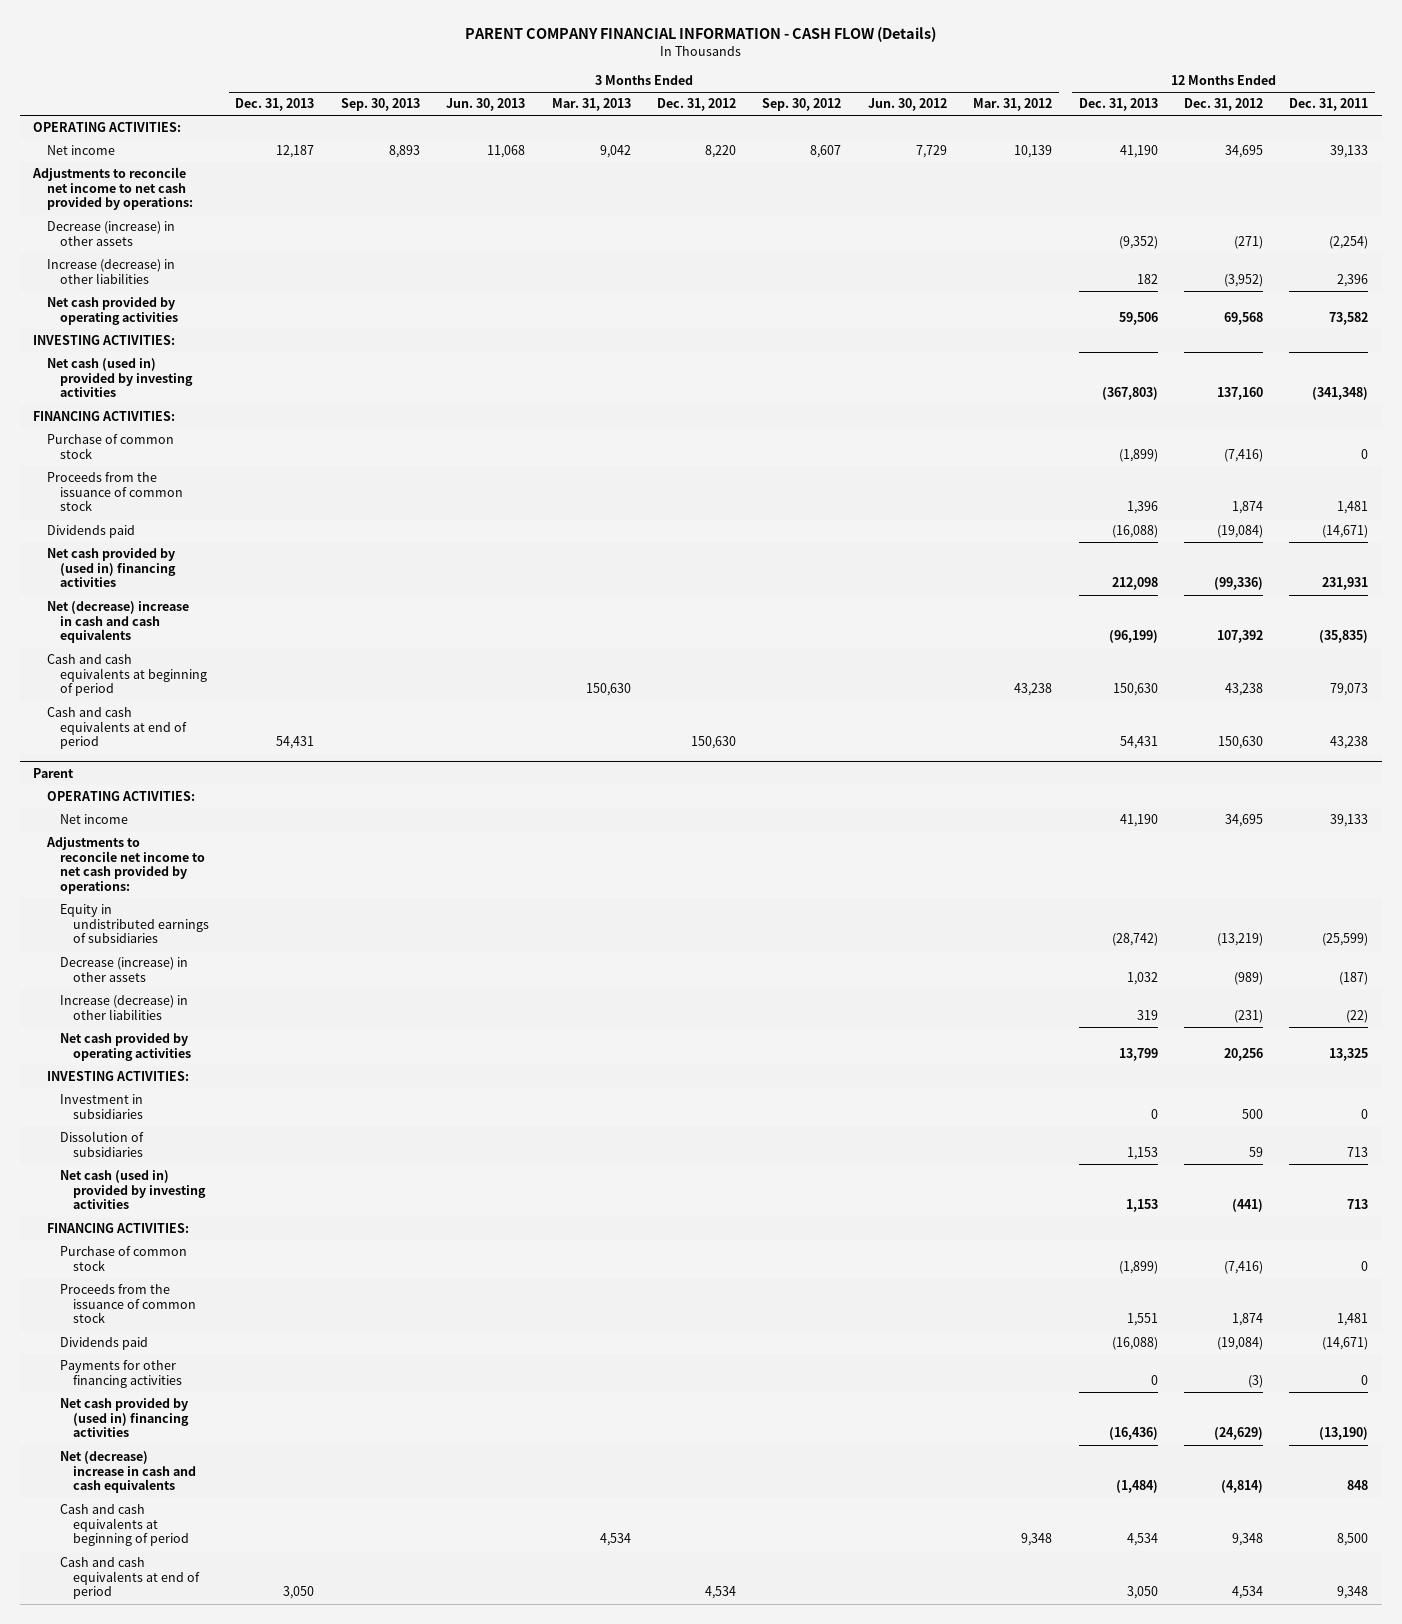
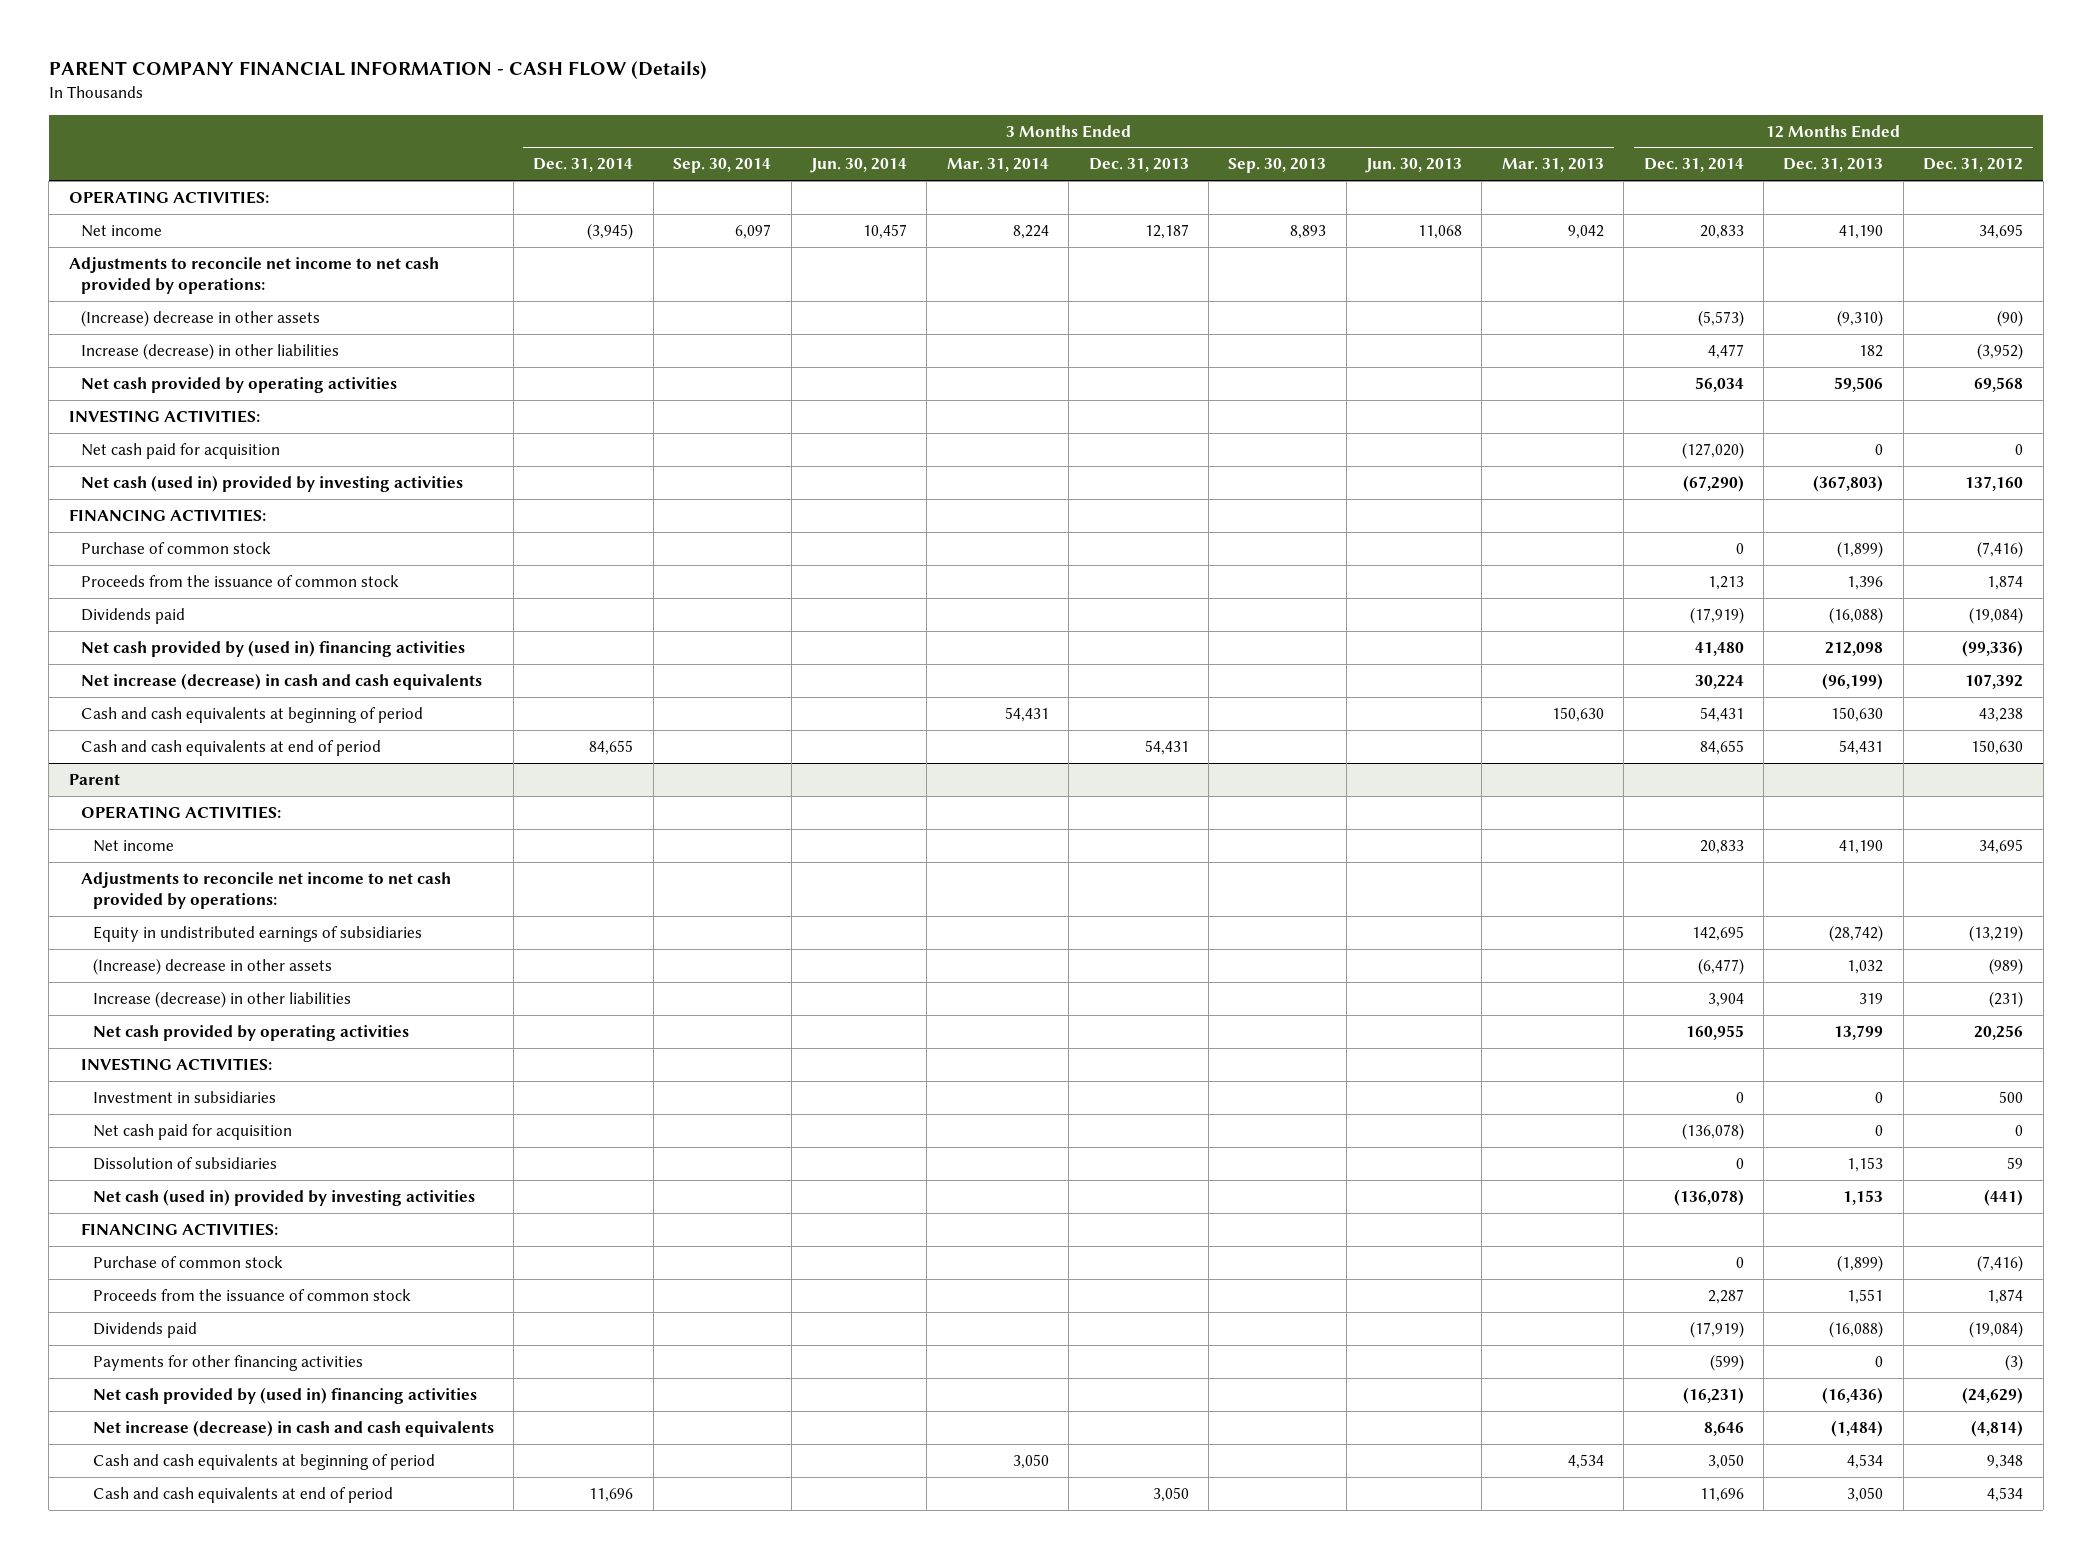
[657,98,737,112] Dec. 31, 2012 -> none
[762,98,842,112] Sep. 30, 2012 -> none
[867,98,947,112] Jun. 30, 2012 -> none
[973,98,1053,112] Mar. 31, 2012 -> none
[1289,98,1369,112] Dec. 31, 2011 -> none
none -> [533,158,634,173] Dec. 31, 2014
none -> [673,158,772,174] Sep. 30, 2014
none -> [809,158,907,174] Jun. 30, 2014
none -> [946,158,1049,173] Mar. 31, 2014
none -> [1643,158,1744,173] Dec. 31, 2014
[46,221,175,246] Decrease (increase) in other assets -> [80,309,320,327] (Increase) decrease in other assets
[1118,235,1158,249] (9,352) -> [1837,309,1884,327] (9,310)
[1234,235,1264,249] (271) -> [1997,309,2024,327] (90)
none -> [80,442,280,459] Net cash paid for acquisition
[46,601,189,644] Net (decrease) increase in cash and cash equivalents -> [80,672,482,690] Net increase (decrease) in cash and cash equivalents
[59,957,188,982] Decrease (increase) in other assets -> [92,957,332,975] (Increase) decrease in other assets
none -> [92,1123,292,1140] Net cash paid for acquisition
[59,1451,197,1494] Net (decrease) increase in cash and cash equivalents -> [92,1419,494,1437] Net increase (decrease) in cash and cash equivalents

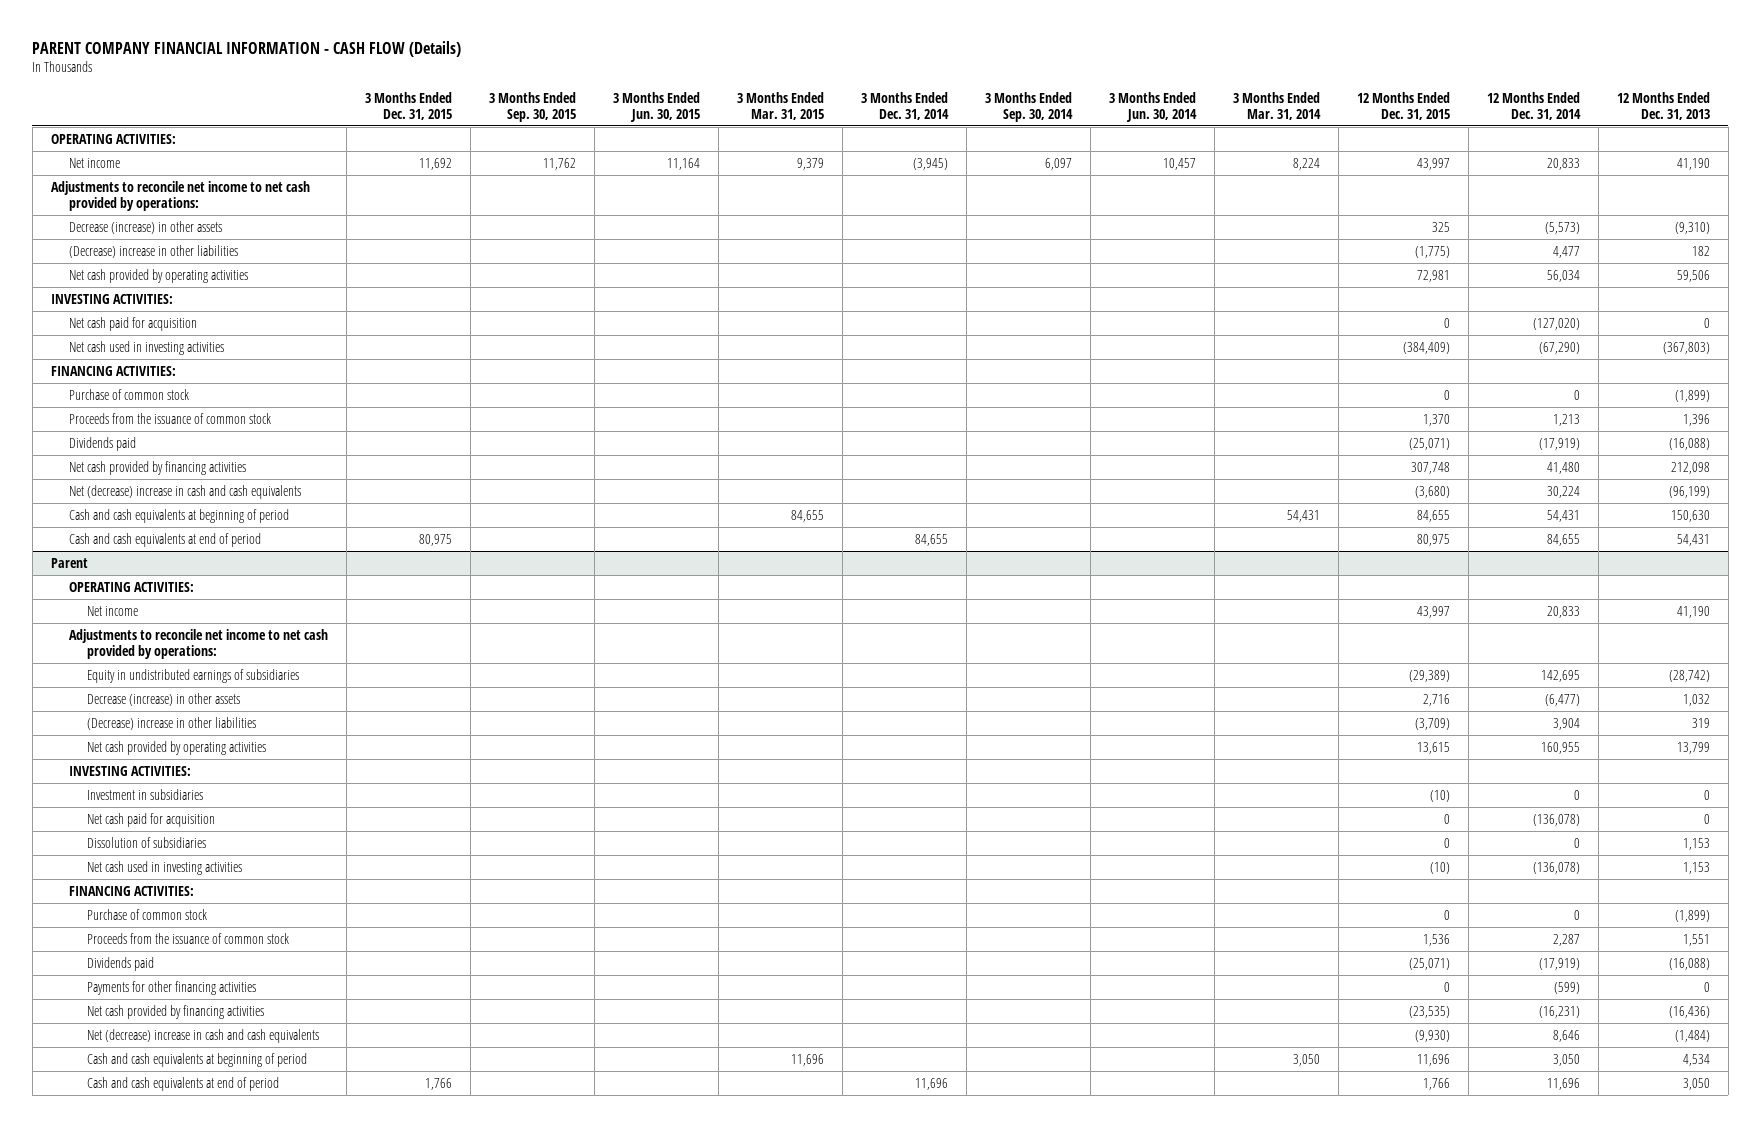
[1088,158,1189,173] Dec. 31, 2013 -> none
[1228,158,1327,174] Sep. 30, 2013 -> none
[1365,158,1463,174] Jun. 30, 2013 -> none
[1501,158,1604,173] Mar. 31, 2013 -> none
[1923,158,2024,173] Dec. 31, 2012 -> none
none -> [364,91,452,120] 3 Months Ended Dec. 31, 2015
none -> [488,91,576,122] 3 Months Ended Sep. 30, 2015
none -> [612,91,700,122] 3 Months Ended Jun. 30, 2015
none -> [736,91,824,120] 3 Months Ended Mar. 31, 2015
none -> [1356,91,1450,120] 12 Months Ended Dec. 31, 2015
[80,309,320,327] (Increase) decrease in other assets -> [68,220,222,234] Decrease (increase) in other assets
[80,342,339,360] Increase (decrease) in other liabilities -> [68,244,238,258] (Decrease) increase in other liabilities
[80,474,463,492] Net cash (used in) provided by investing activities -> [68,340,224,355] Net cash used in investing activities
[80,639,465,657] Net cash provided by (used in) financing activities -> [68,460,246,475] Net cash provided by financing activities
[80,672,482,690] Net increase (decrease) in cash and cash equivalents -> [68,484,301,499] Net (decrease) increase in cash and cash equivalents
[92,957,332,975] (Increase) decrease in other assets -> [86,692,240,706] Decrease (increase) in other assets
[92,990,351,1008] Increase (decrease) in other liabilities -> [86,716,256,730] (Decrease) increase in other liabilities
[92,1188,475,1206] Net cash (used in) provided by investing activities -> [86,860,242,875] Net cash used in investing activities
[92,1386,477,1404] Net cash provided by (used in) financing activities -> [86,1004,264,1019] Net cash provided by financing activities
[92,1419,494,1437] Net increase (decrease) in cash and cash equivalents -> [86,1028,319,1043] Net (decrease) increase in cash and cash equivalents

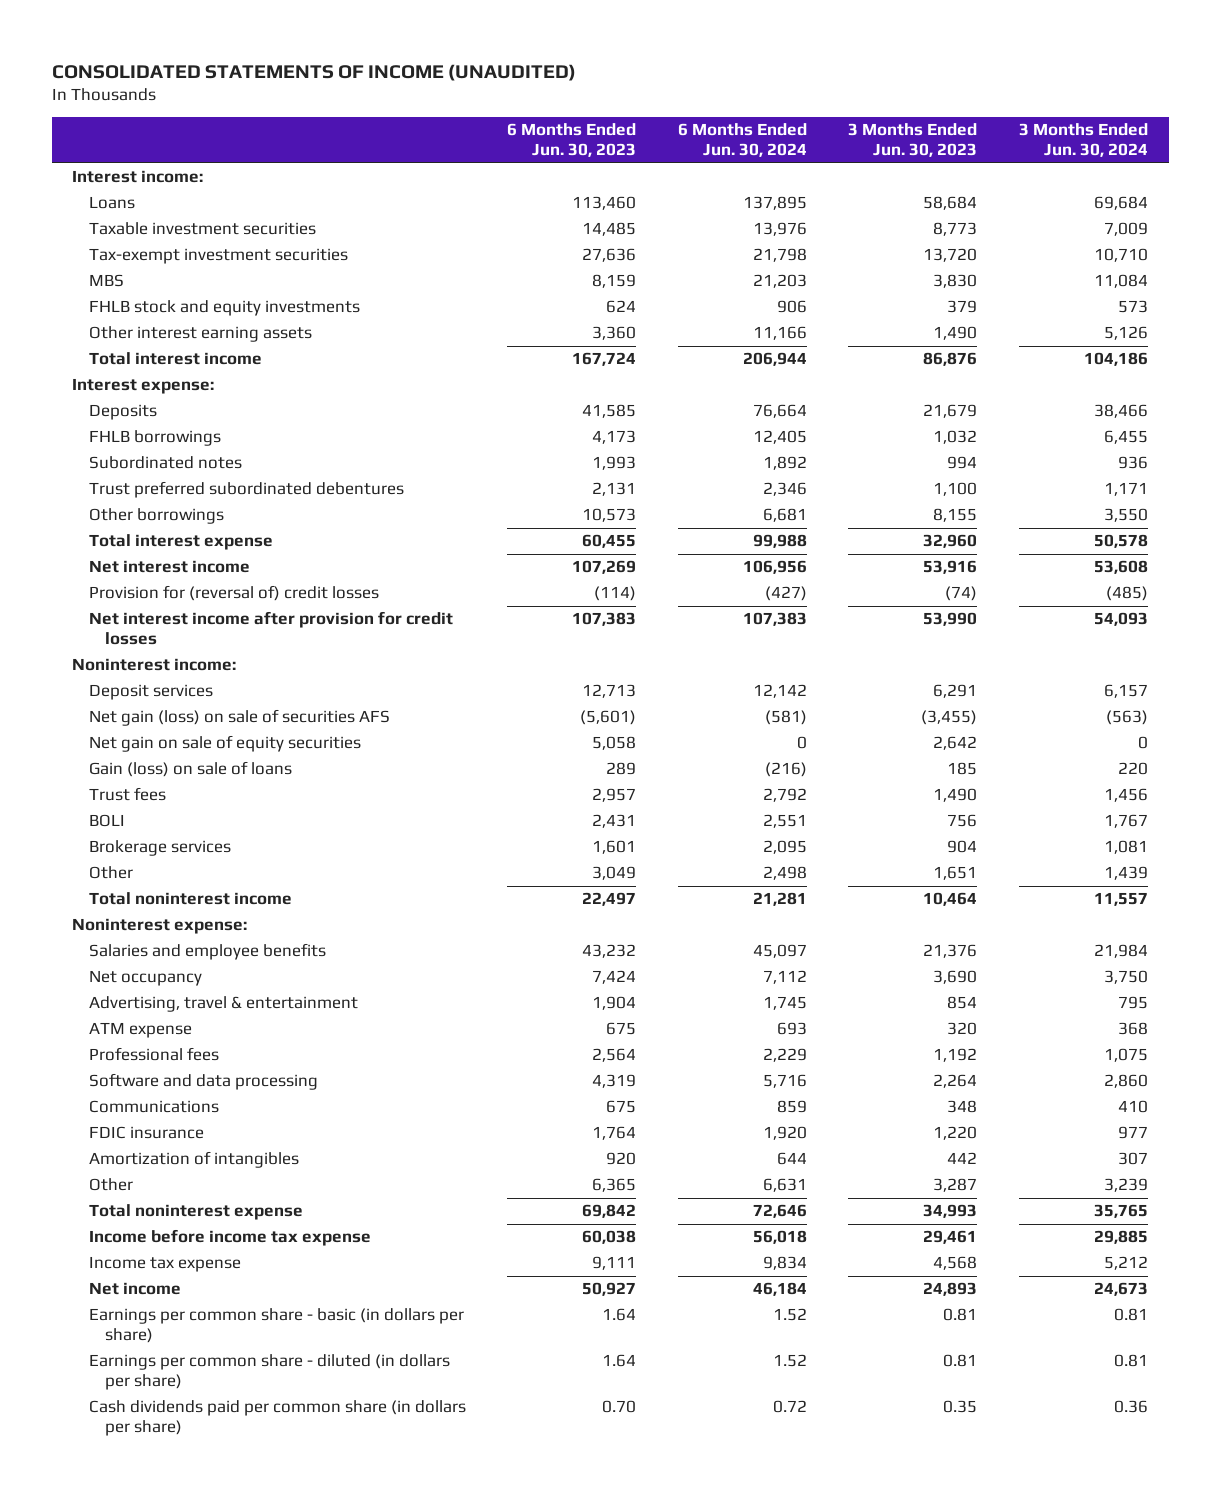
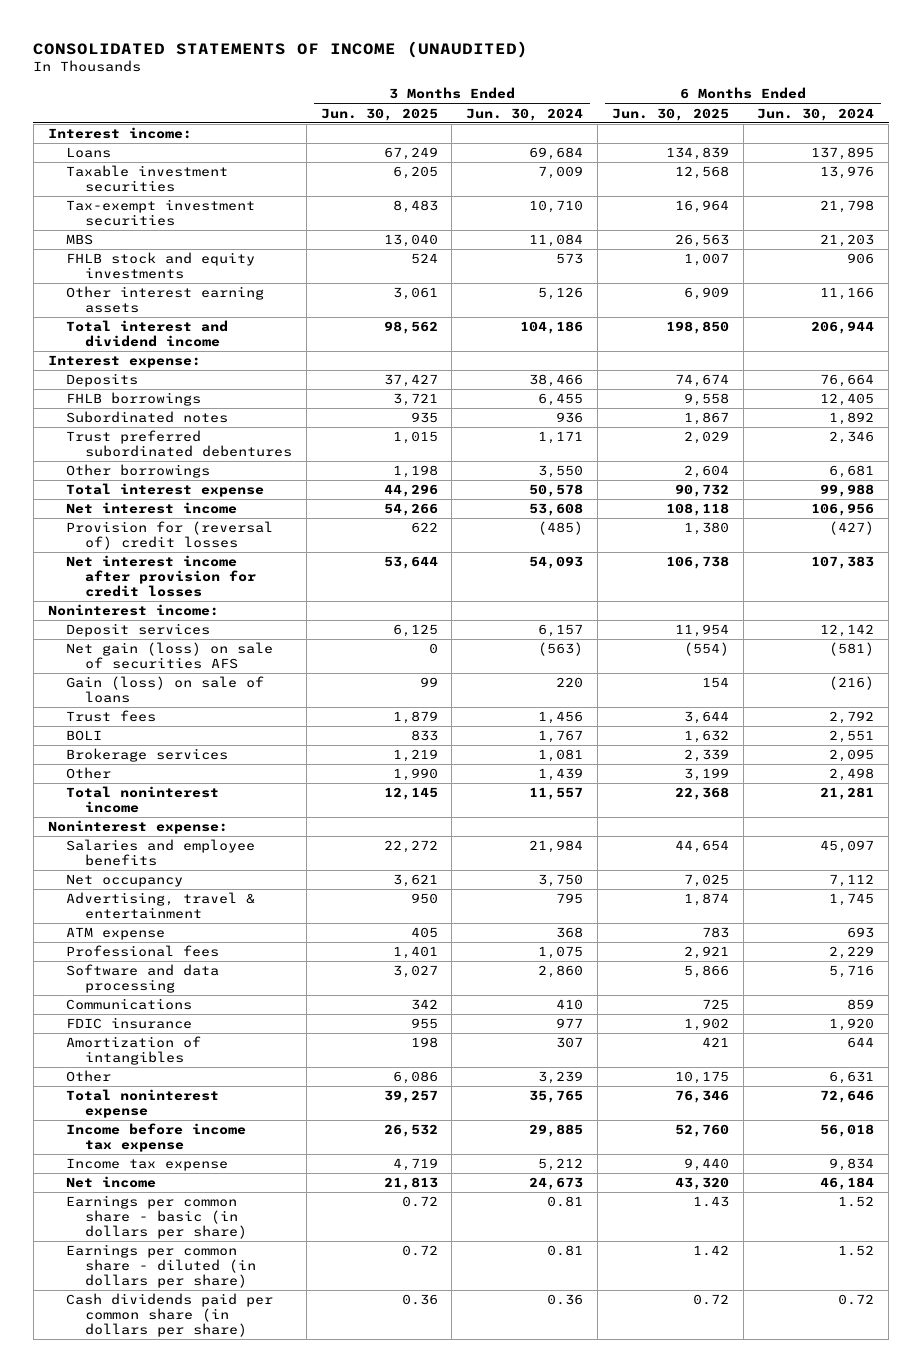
[507,123,637,158] 6 Months Ended Jun. 30, 2023 -> none
[848,123,978,158] 3 Months Ended Jun. 30, 2023 -> none
none -> [320,107,438,121] Jun. 30, 2025
none -> [611,107,729,121] Jun. 30, 2025
[88,352,262,366] Total interest income -> [66,320,229,348] Total interest and dividend income
[88,735,361,753] Net gain on sale of equity securities -> none

